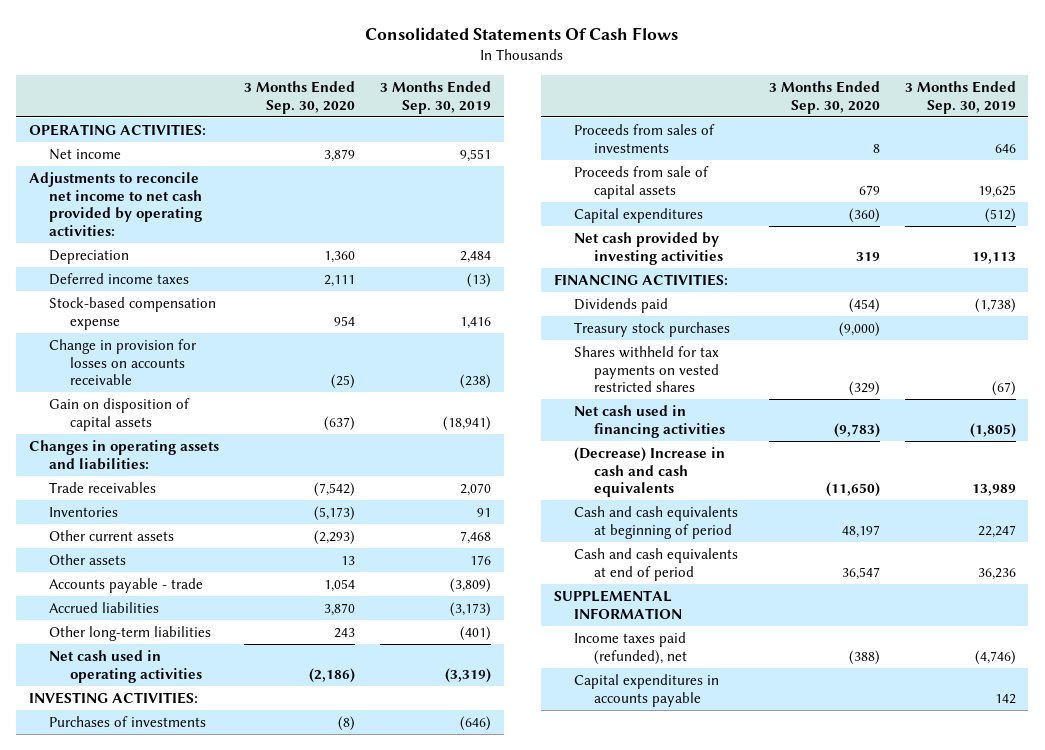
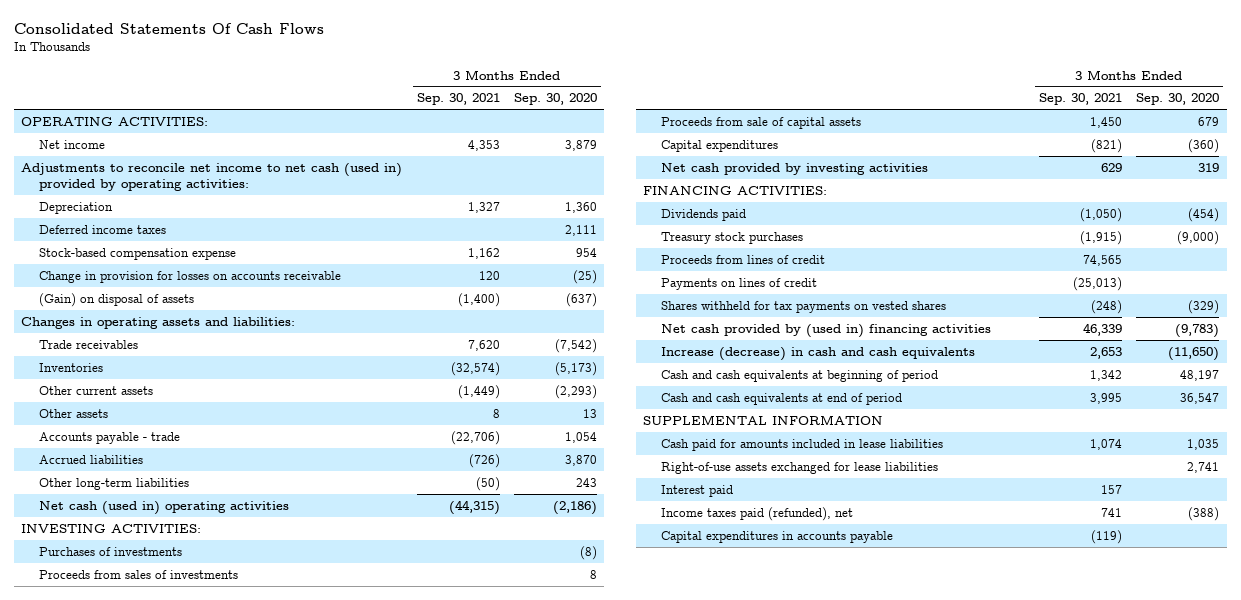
[379,81,491,114] 3 Months Ended Sep. 30, 2019 -> none
none -> [416,93,500,106] Sep. 30, 2021
[28,172,203,236] Adjustments to reconcile net income to net cash provided by operating activities: -> [21,162,403,192] Adjustments to reconcile net income to net cash (used in) provided by operating activities:
[49,398,191,431] Gain on disposition of capital assets -> [38,292,194,307] (Gain) on disposal of assets
[49,650,202,683] Net cash used in operating activities -> [38,500,289,515] Net cash (used in) operating activities
none -> [661,254,826,264] Proceeds from lines of credit
none -> [661,277,818,290] Payments on lines of credit
[574,346,720,393] Shares withheld for tax payments on vested restricted shares -> [661,300,947,313] Shares withheld for tax payments on vested shares
[574,405,726,438] Net cash used in financing activities -> [661,323,992,338] Net cash provided by (used in) financing activities
[574,447,726,498] (Decrease) Increase in cash and cash equivalents -> [661,346,976,361] Increase (decrease) in cash and cash equivalents
none -> [661,438,944,451] Cash paid for amounts included in lease liabilities
none -> [661,461,939,474] Right-of-use assets exchanged for lease liabilities
none -> [661,484,734,497] Interest paid

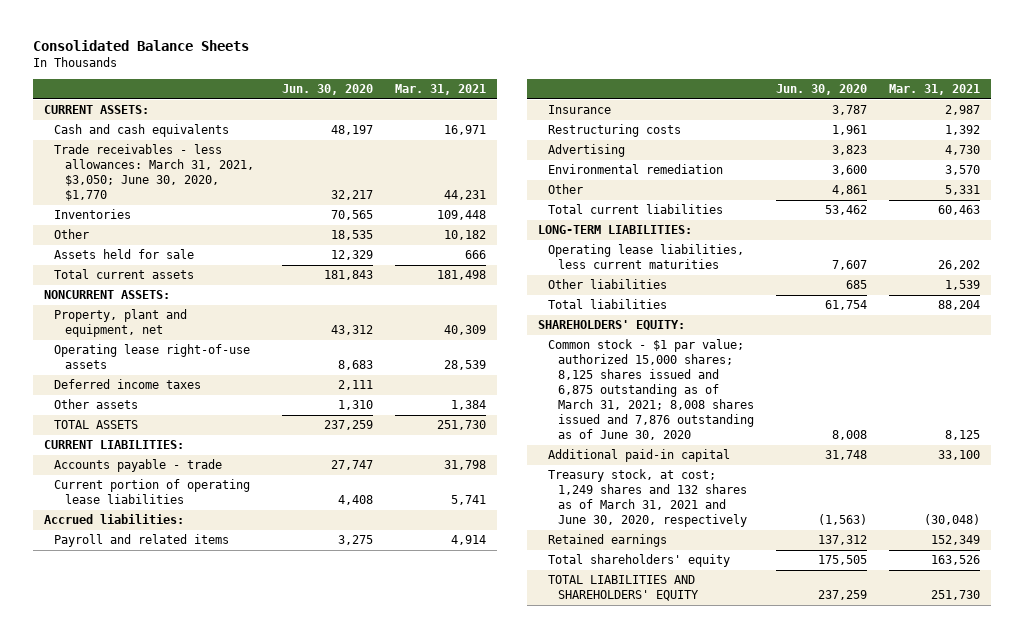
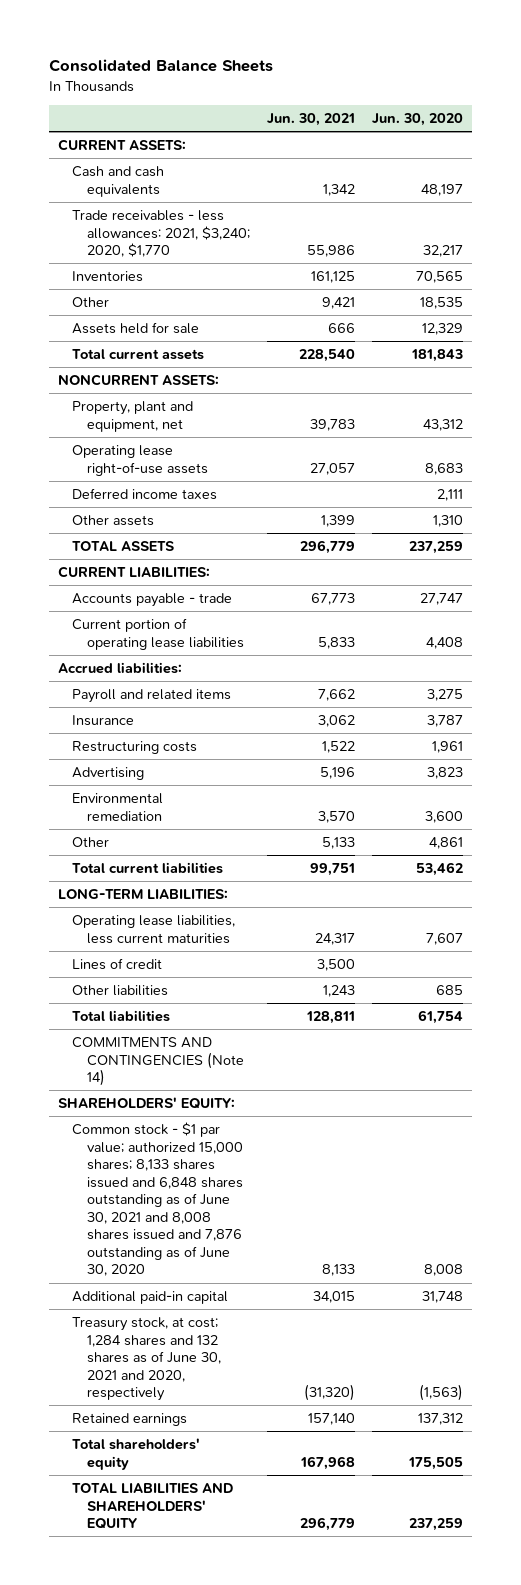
[395,84,487,96] Mar. 31, 2021 -> none
none -> [267,112,356,126] Jun. 30, 2021
[54,144,254,202] Trade receivables - less allowances: March 31, 2021, $3,050; June 30, 2020, $1,770 -> [72,210,250,258] Trade receivables - less allowances: 2021, $3,240; 2020, $1,770
none -> [72,958,163,971] Lines of credit
none -> [72,1037,244,1087] COMMITMENTS AND CONTINGENCIES (Note 14)
[547,339,755,441] Common stock - $1 par value; authorized 15,000 shares; 8,125 shares issued and 6,875 outstanding as of March 31, 2021; 8,008 shares issued and 7,876 outstanding as of June 30, 2020 -> [72,1122,243,1277] Common stock - $1 par value; authorized 15,000 shares; 8,133 shares issued and 6,848 shares outstanding as of June 30, 2021 and 8,008 shares issued and 7,876 outstanding as of June 30, 2020
[547,469,748,528] Treasury stock, at cost; 1,249 shares and 132 shares as of March 31, 2021 and June 30, 2020, respectively -> [72,1317,221,1402] Treasury stock, at cost; 1,284 shares and 132 shares as of June 30, 2021 and 2020, respectively

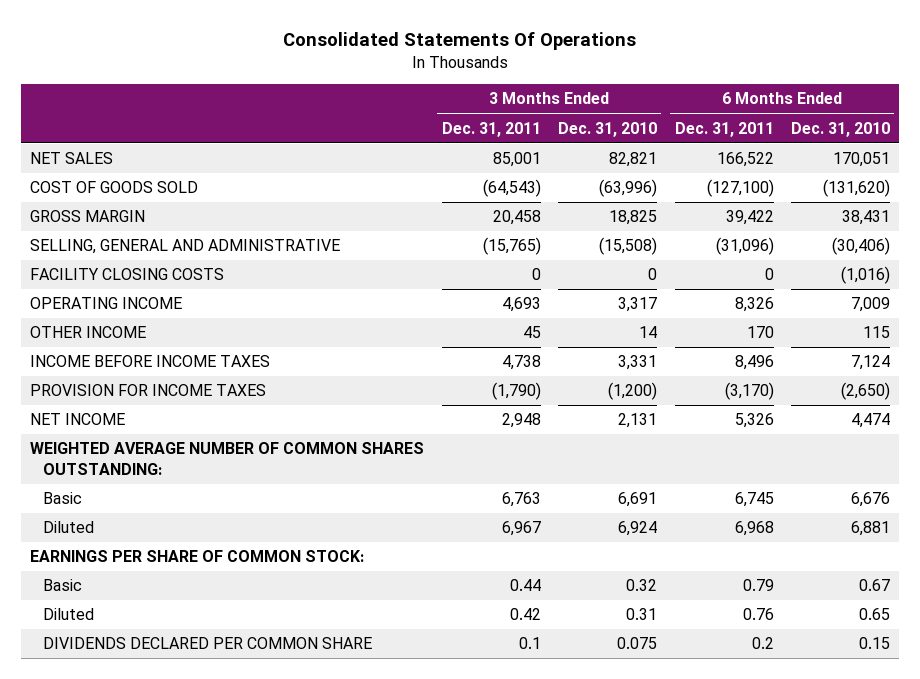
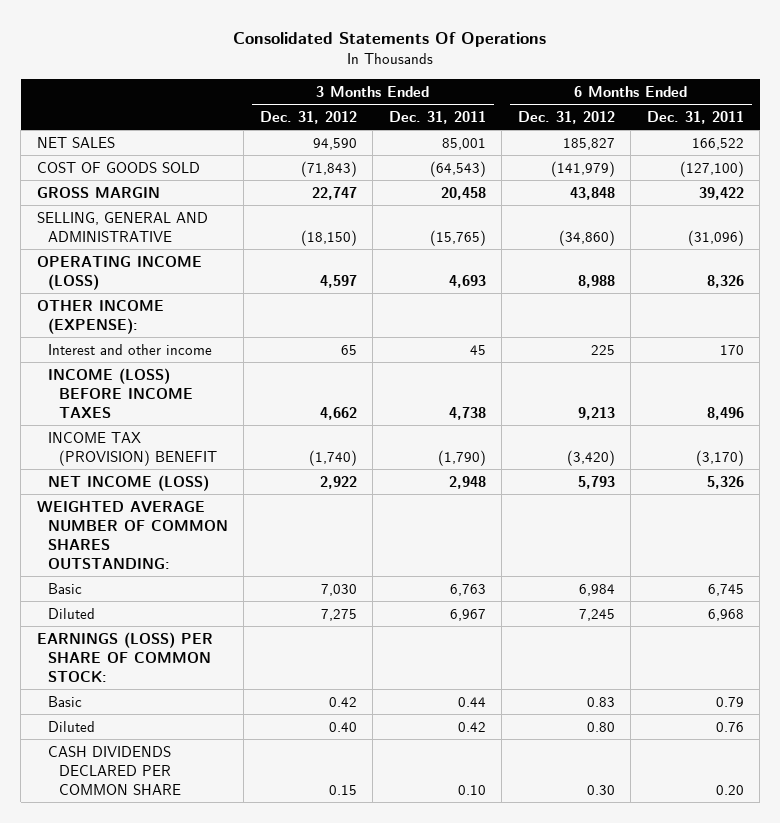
[558,121,658,137] Dec. 31, 2010 -> none
[791,121,891,137] Dec. 31, 2010 -> none
none -> [259,110,357,124] Dec. 31, 2012
none -> [517,110,615,124] Dec. 31, 2012
[30,268,225,281] FACILITY CLOSING COSTS -> none
[30,297,183,310] OPERATING INCOME -> [36,255,202,290] OPERATING INCOME (LOSS)
none -> [36,299,164,334] OTHER INCOME (EXPENSE):
[30,326,147,339] OTHER INCOME -> [47,343,212,355] Interest and other income
[30,355,271,368] INCOME BEFORE INCOME TAXES -> [47,367,193,418] INCOME (LOSS) BEFORE INCOME TAXES
[30,384,267,397] PROVISION FOR INCOME TAXES -> [47,431,217,466] INCOME TAX (PROVISION) BENEFIT
[30,413,126,426] NET INCOME -> [47,474,209,491] NET INCOME (LOSS)
[30,550,365,563] EARNINGS PER SHARE OF COMMON STOCK: -> [36,631,213,682] EARNINGS (LOSS) PER SHARE OF COMMON STOCK:
[42,637,372,650] DIVIDENDS DECLARED PER COMMON SHARE -> [47,745,181,796] CASH DIVIDENDS DECLARED PER COMMON SHARE
[518,637,541,650] 0.1 -> [457,784,486,795] 0.10
[751,637,774,650] 0.2 -> [715,784,744,795] 0.20

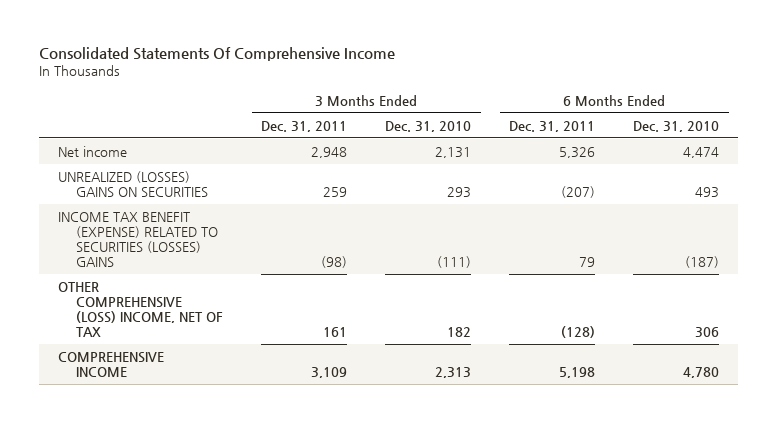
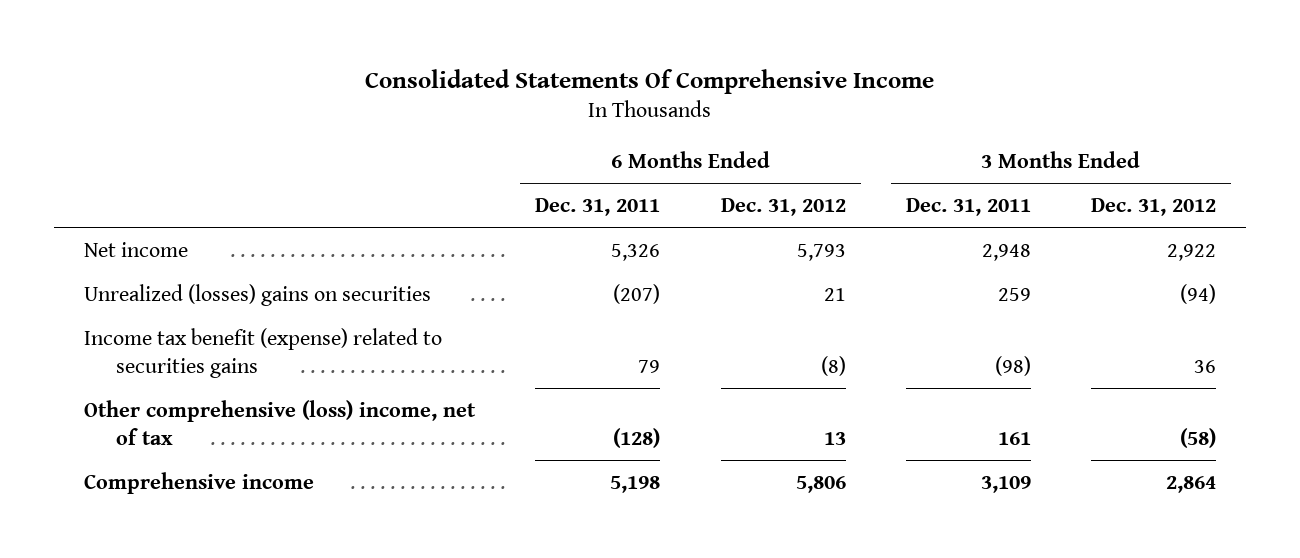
[385,120,472,132] Dec. 31, 2010 -> none
[633,120,720,132] Dec. 31, 2010 -> none
none -> [720,197,846,216] Dec. 31, 2012
none -> [1090,197,1216,216] Dec. 31, 2012
[57,170,209,197] UNREALIZED (LOSSES) GAINS ON SECURITIES -> [84,283,432,306] Unrealized (losses) gains on securities
[57,211,219,268] INCOME TAX BENEFIT (EXPENSE) RELATED TO SECURITIES (LOSSES) GAINS -> [84,327,443,378] Income tax benefit (expense) related to securities gains
[57,281,224,338] OTHER COMPREHENSIVE (LOSS) INCOME, NET OF TAX -> [84,399,477,445] Other comprehensive (loss) income, net of tax
[57,351,164,377] COMPREHENSIVE INCOME -> [84,471,315,494] Comprehensive income

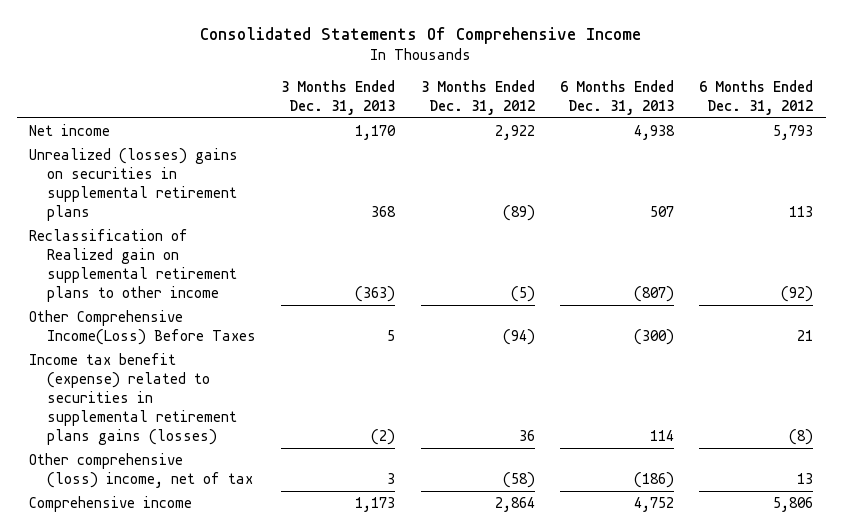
[535,197,661,216] Dec. 31, 2011 -> none
[905,197,1031,216] Dec. 31, 2011 -> none
none -> [281,79,396,115] 3 Months Ended Dec. 31, 2013
none -> [560,79,675,115] 6 Months Ended Dec. 31, 2013
[84,283,432,306] Unrealized (losses) gains on securities -> [29,148,239,222] Unrealized (losses) gains on securities in supplemental retirement plans
[823,287,846,301] 21 -> [789,206,814,218] 113
[1179,283,1216,304] (94) -> [502,205,535,222] (89)
none -> [29,229,238,303] Reclassification of Realized gain on supplemental retirement plans to other income
none -> [29,310,257,346] Other Comprehensive Income(Loss) Before Taxes
[84,327,443,378] Income tax benefit (expense) related to securities gains -> [29,353,238,446] Income tax benefit (expense) related to securities in supplemental retirement plans gains (losses)

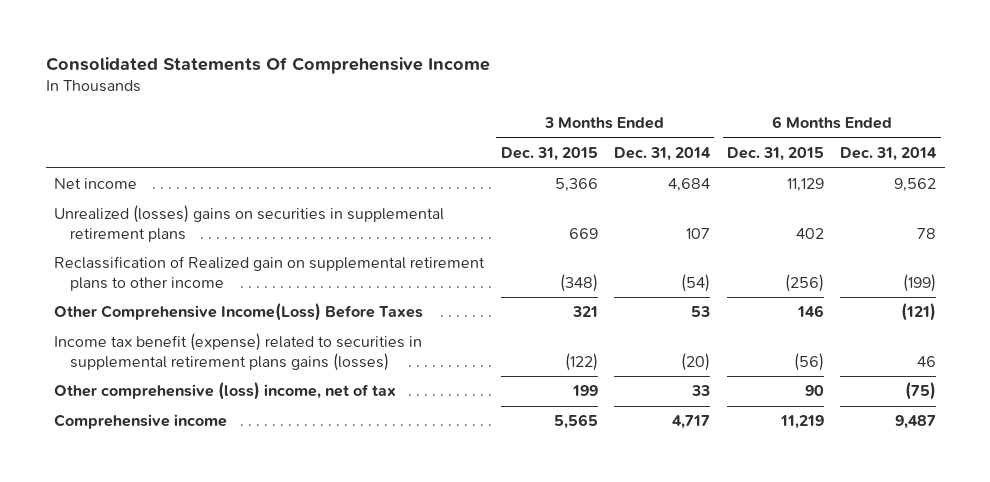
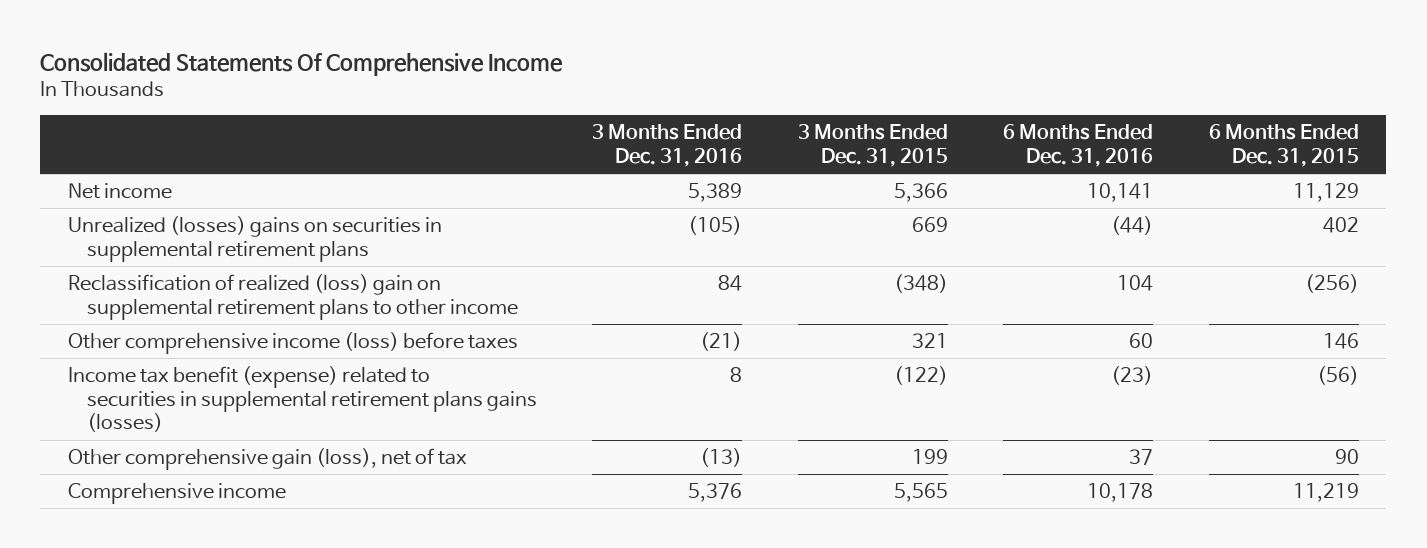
[614,146,712,161] Dec. 31, 2014 -> none
[840,146,938,161] Dec. 31, 2014 -> none
none -> [592,124,743,168] 3 Months Ended Dec. 31, 2016
none -> [1003,124,1154,168] 6 Months Ended Dec. 31, 2016
[53,256,485,291] Reclassification of Realized gain on supplemental retirement plans to other income -> [68,273,518,320] Reclassification of realized (loss) gain on supplemental retirement plans to other income
[53,303,423,322] Other Comprehensive Income(Loss) Before Taxes -> [68,331,519,354] Other comprehensive income (loss) before taxes
[53,382,396,401] Other comprehensive (loss) income, net of tax -> [68,447,468,470] Other comprehensive gain (loss), net of tax

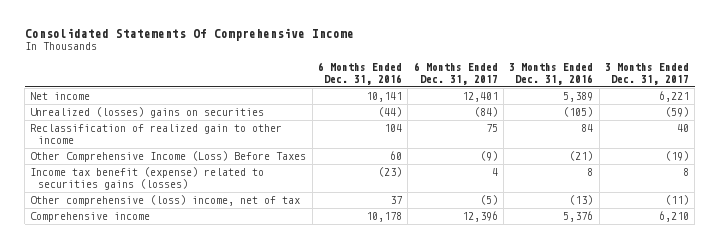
[797,124,948,168] 3 Months Ended Dec. 31, 2015 -> none
[1208,124,1359,168] 6 Months Ended Dec. 31, 2015 -> none
none -> [413,62,498,85] 6 Months Ended Dec. 31, 2017
none -> [604,63,689,85] 3 Months Ended Dec. 31, 2017
[68,215,443,262] Unrealized (losses) gains on securities in supplemental retirement plans -> [30,107,265,119] Unrealized (losses) gains on securities
[68,273,518,320] Reclassification of realized (loss) gain on supplemental retirement plans to other income -> [30,124,283,144] Reclassification of realized gain to other income
[68,331,519,354] Other comprehensive income (loss) before taxes -> [30,151,307,163] Other Comprehensive Income (Loss) Before Taxes
[68,365,537,433] Income tax benefit (expense) related to securities in supplemental retirement plans gains (losses) -> [30,167,265,190] Income tax benefit (expense) related to securities gains (losses)
[68,447,468,470] Other comprehensive gain (loss), net of tax -> [30,195,301,207] Other comprehensive (loss) income, net of tax

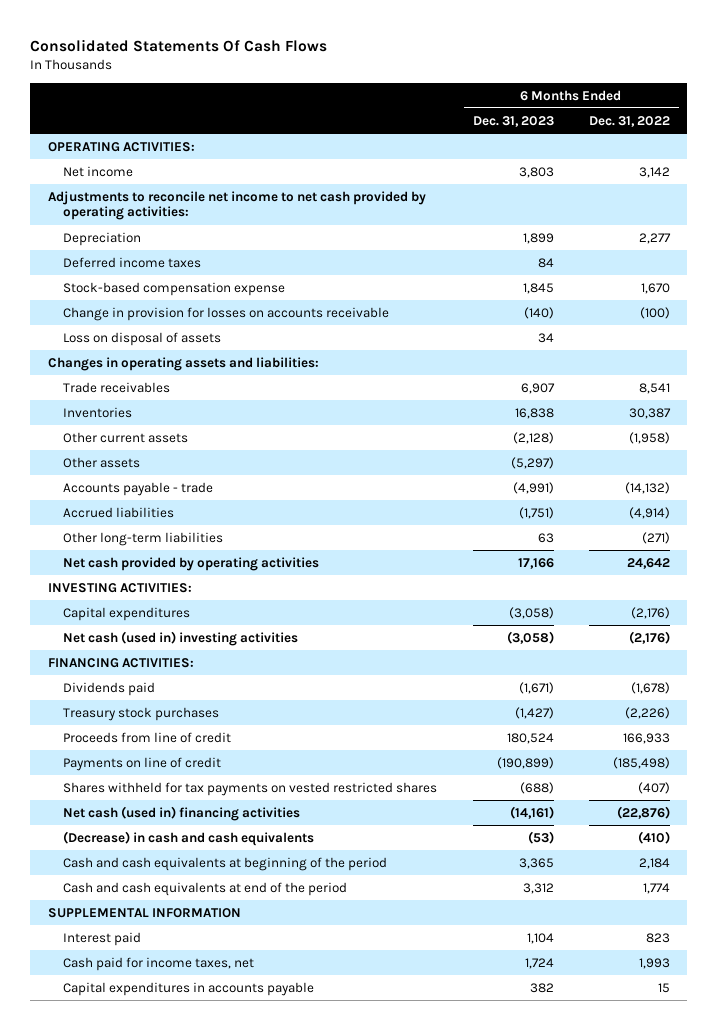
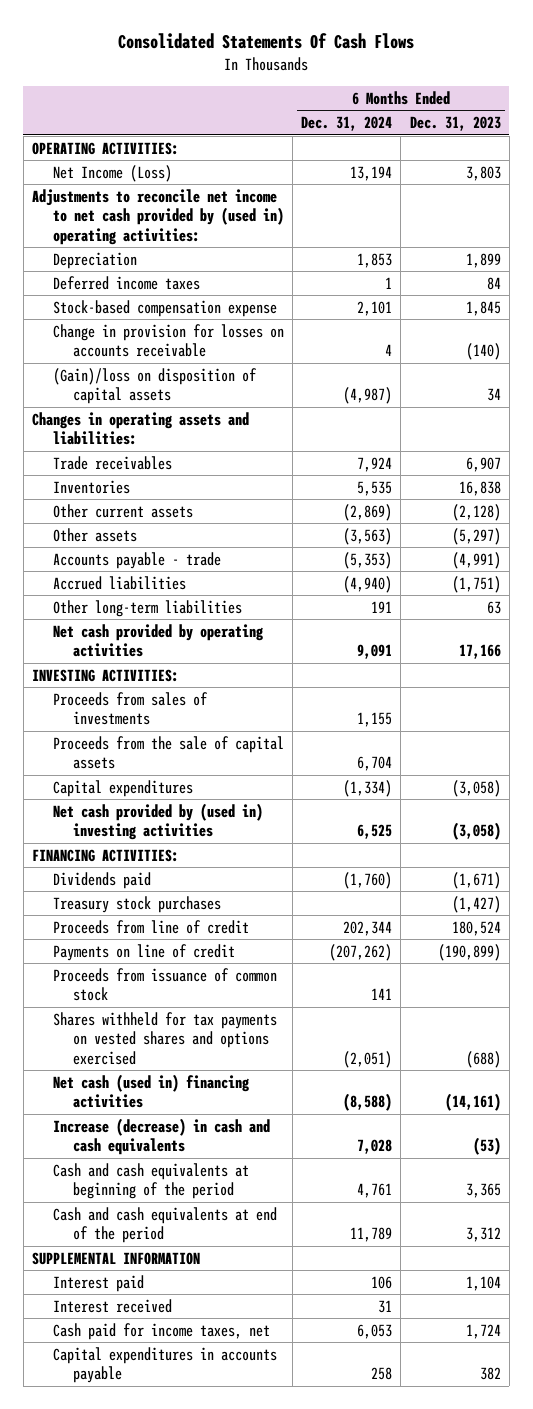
[588,115,670,127] Dec. 31, 2022 -> none
none -> [301,116,393,132] Dec. 31, 2024
[63,165,134,177] Net income -> [52,164,172,182] Net Income (Loss)
[47,190,426,221] Adjustments to reconcile net income to net cash provided by operating activities: -> [31,188,284,245] Adjustments to reconcile net income to net cash provided by (used in) operating activities:
[63,331,222,346] Loss on disposal of assets -> [52,367,257,405] (Gain)/loss on disposition of capital assets
none -> [52,691,208,726] Proceeds from sales of investments
none -> [52,735,284,770] Proceeds from the sale of capital assets
[63,630,299,646] Net cash (used in) investing activities -> [52,802,263,841] Net cash provided by (used in) investing activities
none -> [52,967,277,1002] Proceeds from issuance of common stock
[63,781,438,796] Shares withheld for tax payments on vested restricted shares -> [52,1011,277,1065] Shares withheld for tax payments on vested shares and options exercised
[63,830,315,846] (Decrease) in cash and cash equivalents -> [52,1117,270,1156] Increase (decrease) in cash and cash equivalents
none -> [52,1298,172,1313] Interest received

